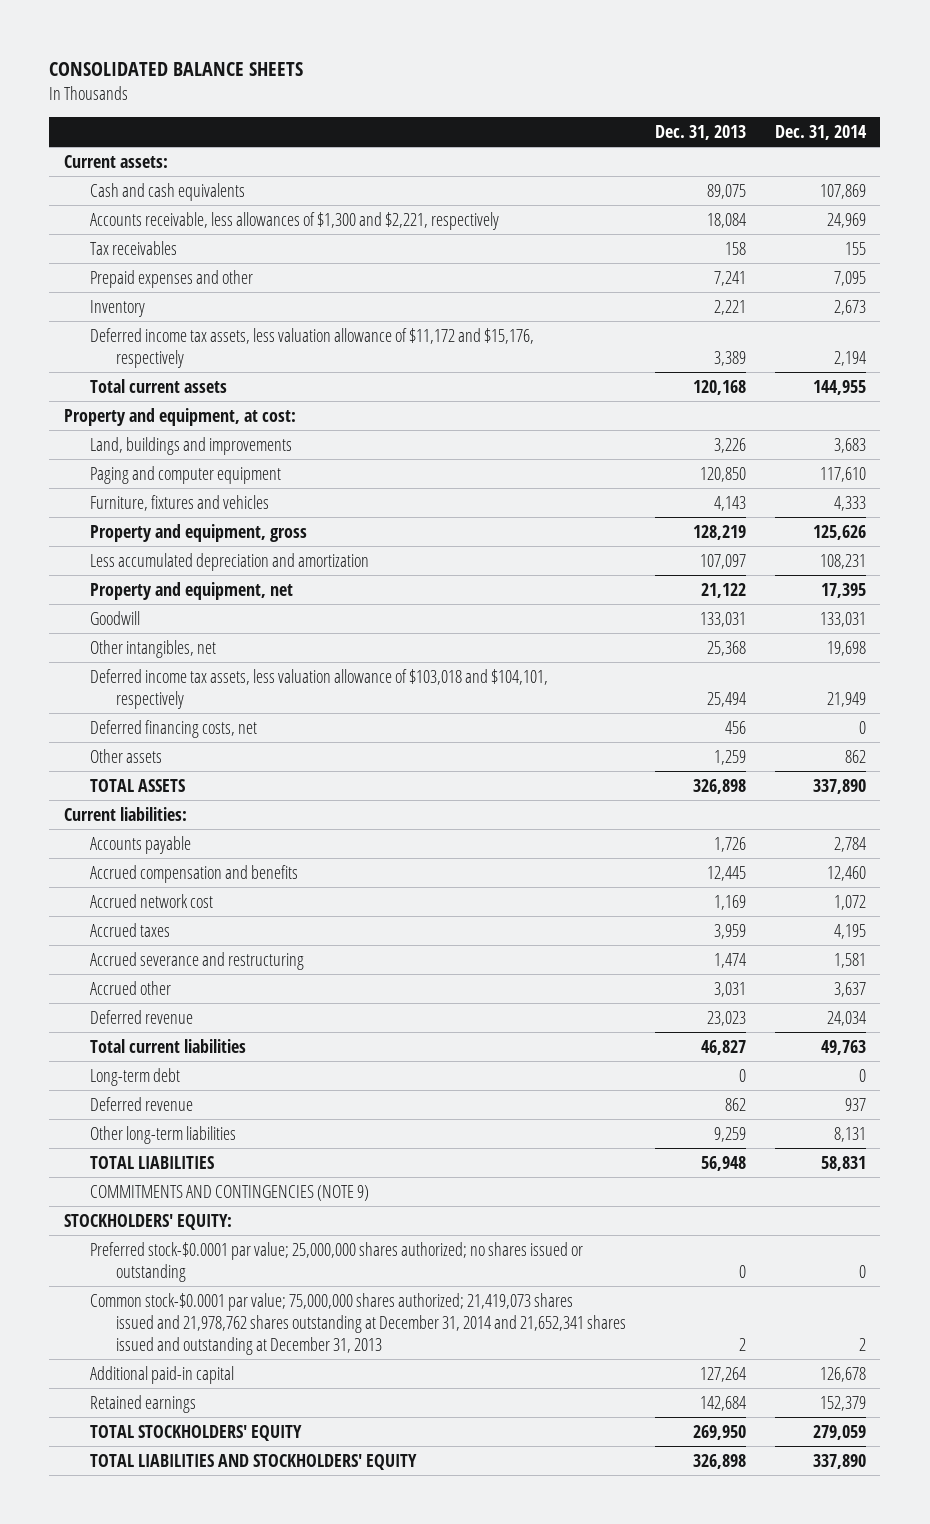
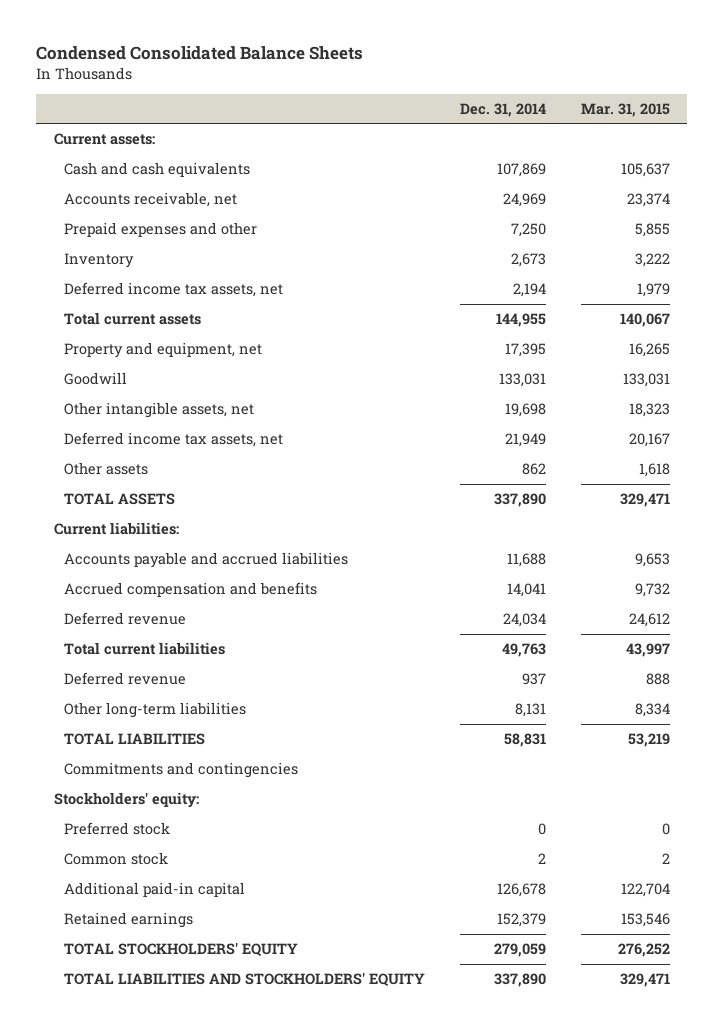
[49,62,304,77] CONSOLIDATED BALANCE SHEETS -> [36,46,364,61] Condensed Consolidated Balance Sheets
[655,125,747,141] Dec. 31, 2013 -> none
none -> [580,102,670,117] Mar. 31, 2015
[89,240,177,255] Tax receivables -> none
[89,211,499,230] Accounts receivable, less allowances of $1,300 and $2,221, respectively -> [64,192,238,208] Accounts receivable, net
[833,270,866,286] 7,095 -> [510,223,546,238] 7,250
[89,327,534,368] Deferred income tax assets, less valuation allowance of $11,172 and $15,176, respectively -> [64,282,284,298] Deferred income tax assets, net
[63,407,296,426] Property and equipment, at cost: -> none
[89,436,292,455] Land, buildings and improvements -> none
[89,465,281,484] Paging and computer equipment -> none
[89,494,269,511] Furniture, fixtures and vehicles -> none
[89,523,307,542] Property and equipment, gross -> none
[89,552,369,571] Less accumulated depreciation and amortization -> none
[89,719,257,738] Deferred financing costs, net -> none
[89,639,216,658] Other intangibles, net -> [64,402,255,419] Other intangible assets, net
[89,668,548,709] Deferred income tax assets, less valuation allowance of $103,018 and $104,101, respectively -> [64,432,284,448] Deferred income tax assets, net
[89,835,191,854] Accounts payable -> none
[89,893,213,908] Accrued network cost -> none
[89,922,170,937] Accrued taxes -> none
[89,951,304,970] Accrued severance and restructuring -> none
[89,980,171,995] Accrued other -> none
none -> [64,552,349,569] Accounts payable and accrued liabilities
[826,865,866,881] 12,460 -> [506,583,546,598] 14,041
[89,1067,180,1086] Long-term debt -> none
[89,1184,369,1201] COMMITMENTS AND CONTINGENCIES (NOTE 9) -> [64,762,299,779] Commitments and contingencies
[63,1213,232,1230] STOCKHOLDERS' EQUITY: -> [53,792,199,809] Stockholders' equity:
[89,1241,583,1282] Preferred stock-$0.0001 par value; 25,000,000 shares authorized; no shares issued or outstanding -> [64,822,171,836] Preferred stock
[89,1292,627,1356] Common stock-$0.0001 par value; 75,000,000 shares authorized; 21,419,073 shares issued and 21,978,762 shares outstanding at December 31, 2014 and 21,652,341 shares issued and outstanding at December 31, 2013 -> [64,852,169,866] Common stock

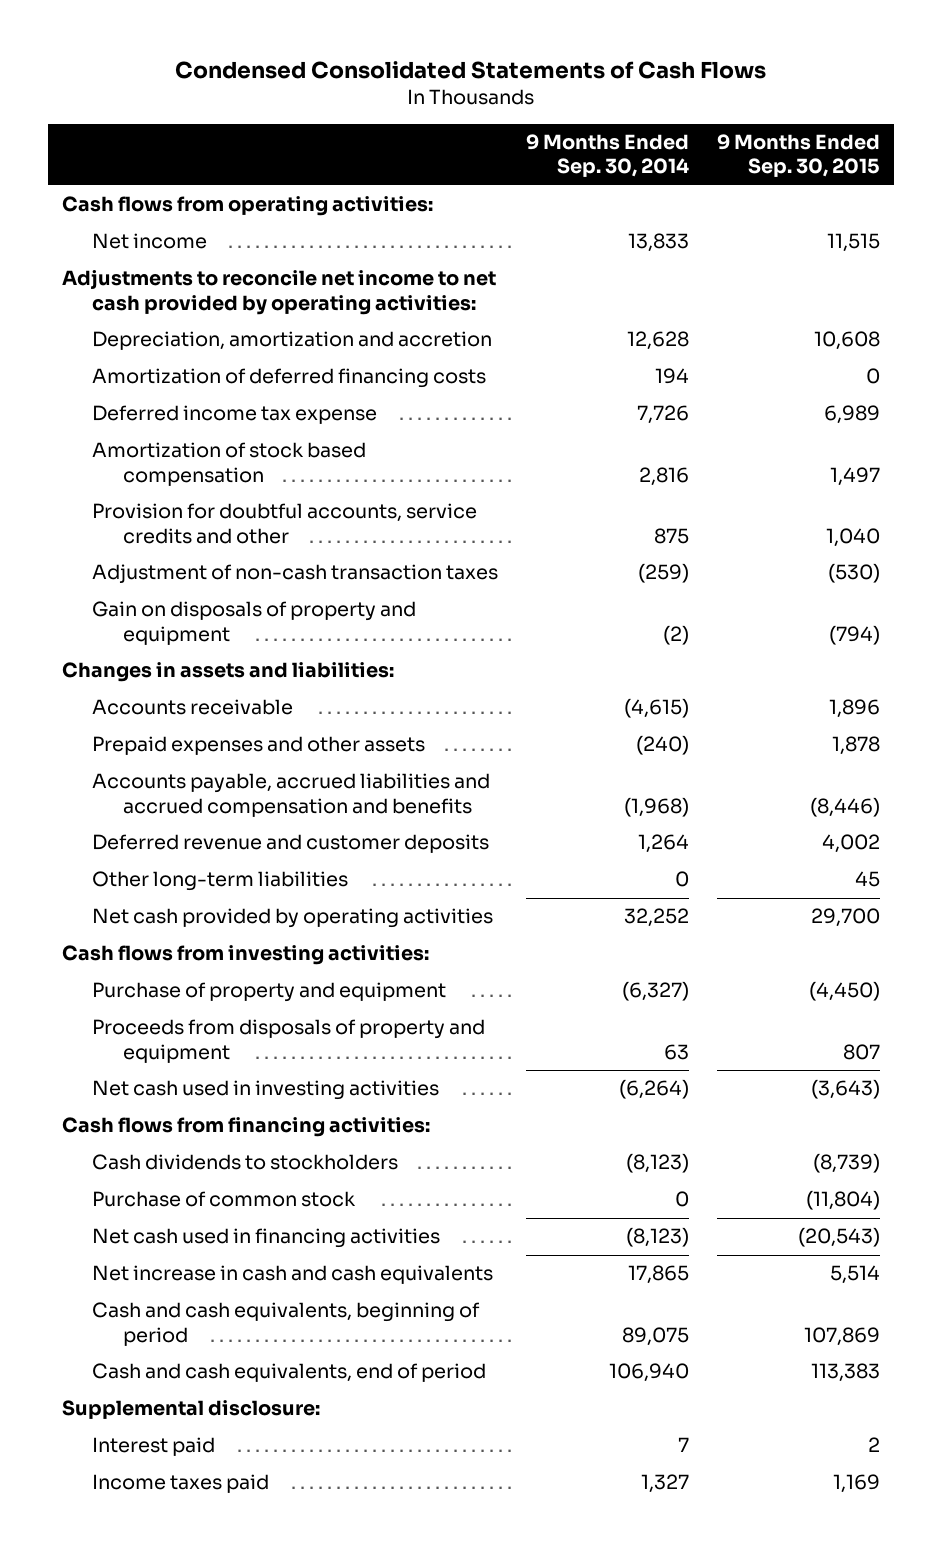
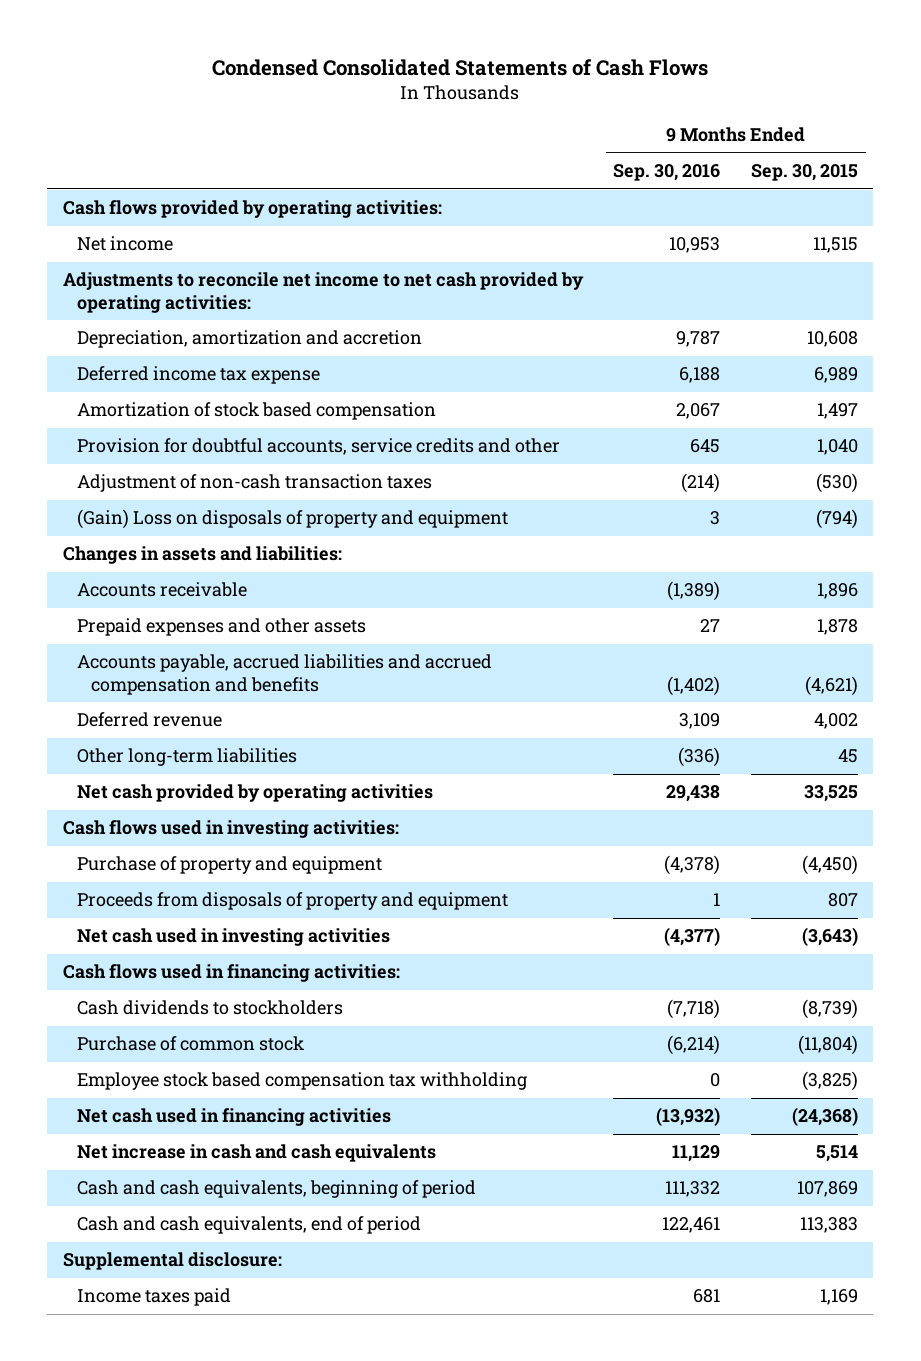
[526,134,690,178] 9 Months Ended Sep. 30, 2014 -> none
none -> [613,164,721,182] Sep. 30, 2016
[62,196,434,217] Cash flows from operating activities: -> [62,200,442,219] Cash flows provided by operating activities:
[92,368,487,389] Amortization of deferred financing costs -> none
[92,601,417,645] Gain on disposals of property and equipment -> [76,509,508,530] (Gain) Loss on disposals of property and equipment
[809,796,880,817] (8,446) -> [805,675,859,696] (4,621)
[92,834,490,854] Deferred revenue and customer deposits -> [76,712,222,728] Deferred revenue
[810,908,880,928] 29,700 -> [804,785,859,803] 33,525
[62,945,430,966] Cash flows from investing activities: -> [62,820,399,839] Cash flows used in investing activities:
[62,1117,431,1138] Cash flows from financing activities: -> [62,964,400,983] Cash flows used in financing activities:
none -> [76,1072,527,1091] Employee stock based compensation tax withholding
[797,1227,880,1248] (20,543) -> [792,1107,859,1127] (24,368)
[92,1437,216,1457] Interest paid -> none

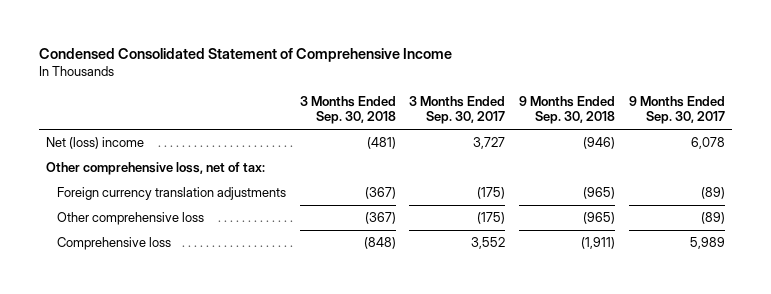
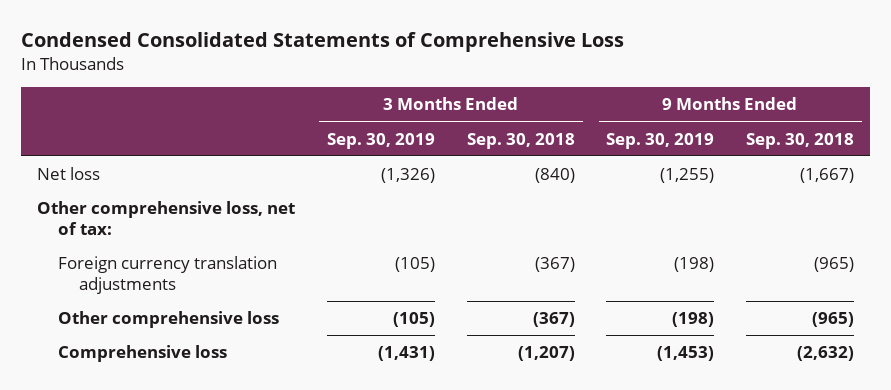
[39,48,453,63] Condensed Consolidated Statement of Comprehensive Income -> [20,32,624,53] Condensed Consolidated Statements of Comprehensive Loss
[409,96,506,125] 3 Months Ended Sep. 30, 2017 -> none
[628,96,725,125] 9 Months Ended Sep. 30, 2017 -> none
none -> [326,132,435,149] Sep. 30, 2019
none -> [606,132,715,149] Sep. 30, 2019
[46,137,145,150] Net (loss) income -> [36,167,100,181] Net loss
[366,137,396,150] (481) -> [534,168,575,184] (840)
[583,137,616,150] (946) -> [800,168,855,184] (1,667)
[363,237,396,250] (848) -> [517,346,575,362] (1,207)
[581,237,616,250] (1,911) -> [797,346,855,362] (2,632)

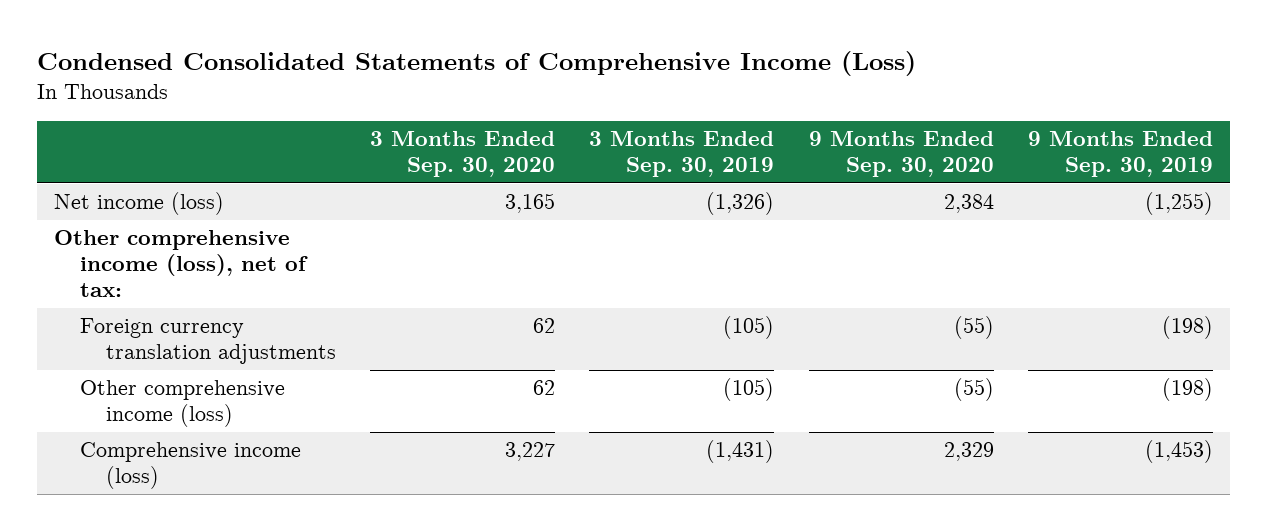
[20,32,624,53] Condensed Consolidated Statements of Comprehensive Loss -> [37,51,917,77] Condensed Consolidated Statements of Comprehensive Income (Loss)
[466,132,575,149] Sep. 30, 2018 -> none
[746,132,855,149] Sep. 30, 2018 -> none
none -> [370,131,556,178] 3 Months Ended Sep. 30, 2020
none -> [808,131,994,178] 9 Months Ended Sep. 30, 2020
[36,167,100,181] Net loss -> [54,192,225,216] Net income (loss)
[36,201,295,236] Other comprehensive loss, net of tax: -> [54,230,309,298] Other comprehensive income (loss), net of tax:
[57,311,279,329] Other comprehensive loss -> [80,380,286,428] Other comprehensive income (loss)
[57,345,227,363] Comprehensive loss -> [80,442,302,490] Comprehensive income (loss)

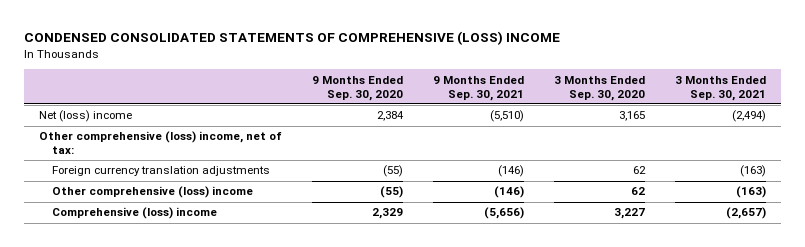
[37,51,917,77] Condensed Consolidated Statements of Comprehensive Income (Loss) -> [23,31,560,46] CONDENSED CONSOLIDATED STATEMENTS OF COMPREHENSIVE (LOSS) INCOME
[589,131,775,178] 3 Months Ended Sep. 30, 2019 -> none
[1028,131,1214,178] 9 Months Ended Sep. 30, 2019 -> none
none -> [432,75,524,101] 9 Months Ended Sep. 30, 2021
none -> [674,75,766,101] 3 Months Ended Sep. 30, 2021
[54,192,225,216] Net income (loss) -> [38,110,132,123] Net (loss) income
[54,230,309,298] Other comprehensive income (loss), net of tax: -> [38,131,282,155] Other comprehensive (loss) income, net of tax:
[80,380,286,428] Other comprehensive income (loss) -> [52,186,254,199] Other comprehensive (loss) income
[80,442,302,490] Comprehensive income (loss) -> [52,207,218,220] Comprehensive (loss) income

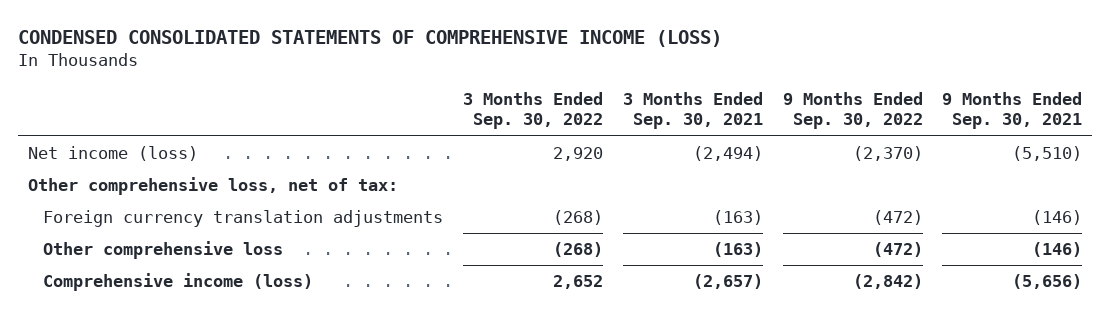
[23,31,560,46] CONDENSED CONSOLIDATED STATEMENTS OF COMPREHENSIVE (LOSS) INCOME -> [18,30,723,48] CONDENSED CONSOLIDATED STATEMENTS OF COMPREHENSIVE INCOME (LOSS)
[311,75,403,101] 9 Months Ended Sep. 30, 2020 -> none
[553,75,645,101] 3 Months Ended Sep. 30, 2020 -> none
none -> [462,92,603,130] 3 Months Ended Sep. 30, 2022
none -> [782,92,923,130] 9 Months Ended Sep. 30, 2022
[38,110,132,123] Net (loss) income -> [28,146,199,162] Net income (loss)
[38,131,282,155] Other comprehensive (loss) income, net of tax: -> [28,177,399,196] Other comprehensive loss, net of tax:
[52,186,254,199] Other comprehensive (loss) income -> [43,241,284,260] Other comprehensive loss
[52,207,218,220] Comprehensive (loss) income -> [43,273,314,292] Comprehensive income (loss)

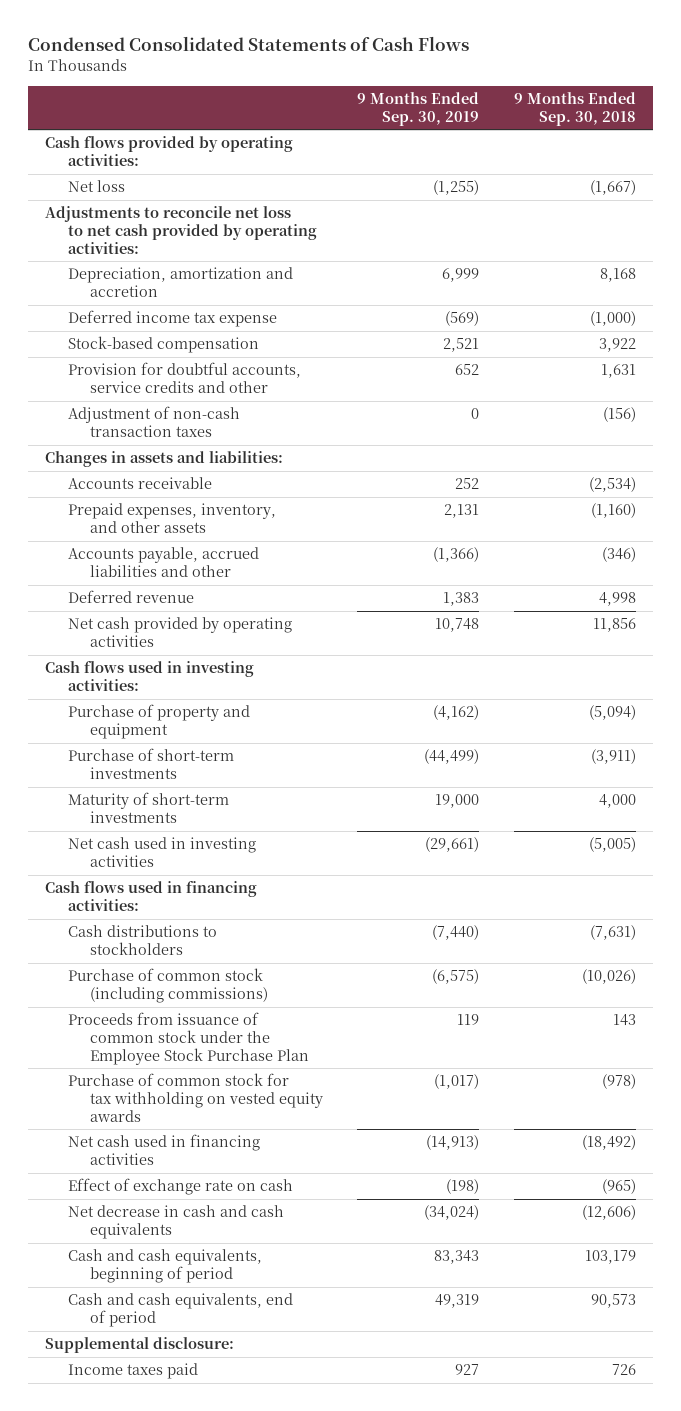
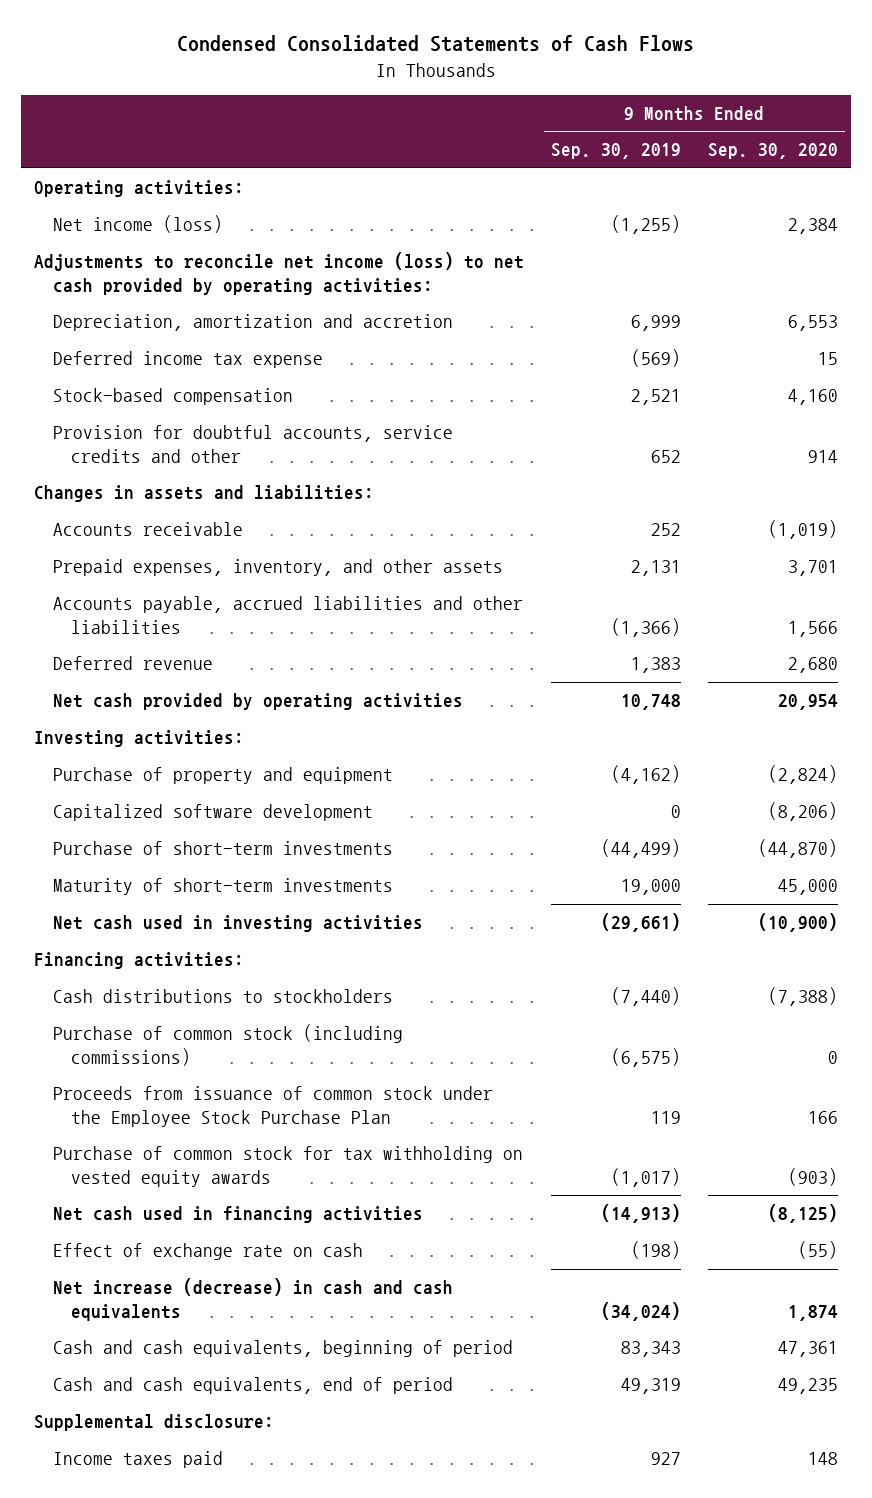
[513,92,636,126] 9 Months Ended Sep. 30, 2018 -> none
none -> [707,143,838,160] Sep. 30, 2020
[45,136,294,166] Cash flows provided by operating activities: -> [34,180,245,198] Operating activities:
[67,180,125,193] Net loss -> [52,215,223,234] Net income (loss)
[45,206,317,254] Adjustments to reconcile net loss to net cash provided by operating activities: -> [34,252,525,296] Adjustments to reconcile net income (loss) to net cash provided by operating activities:
[67,406,240,437] Adjustment of non-cash transaction taxes -> none
[67,547,259,577] Accounts payable, accrued liabilities and other -> [52,596,523,635] Accounts payable, accrued liabilities and other liabilities
[45,661,255,691] Cash flows used in investing activities: -> [34,730,245,748] Investing activities:
none -> [52,804,373,822] Capitalized software development
[45,881,258,911] Cash flows used in financing activities: -> [34,952,245,970] Financing activities:
[67,1205,284,1239] Net decrease in cash and cash equivalents -> [52,1278,453,1322] Net increase (decrease) in cash and cash equivalents

